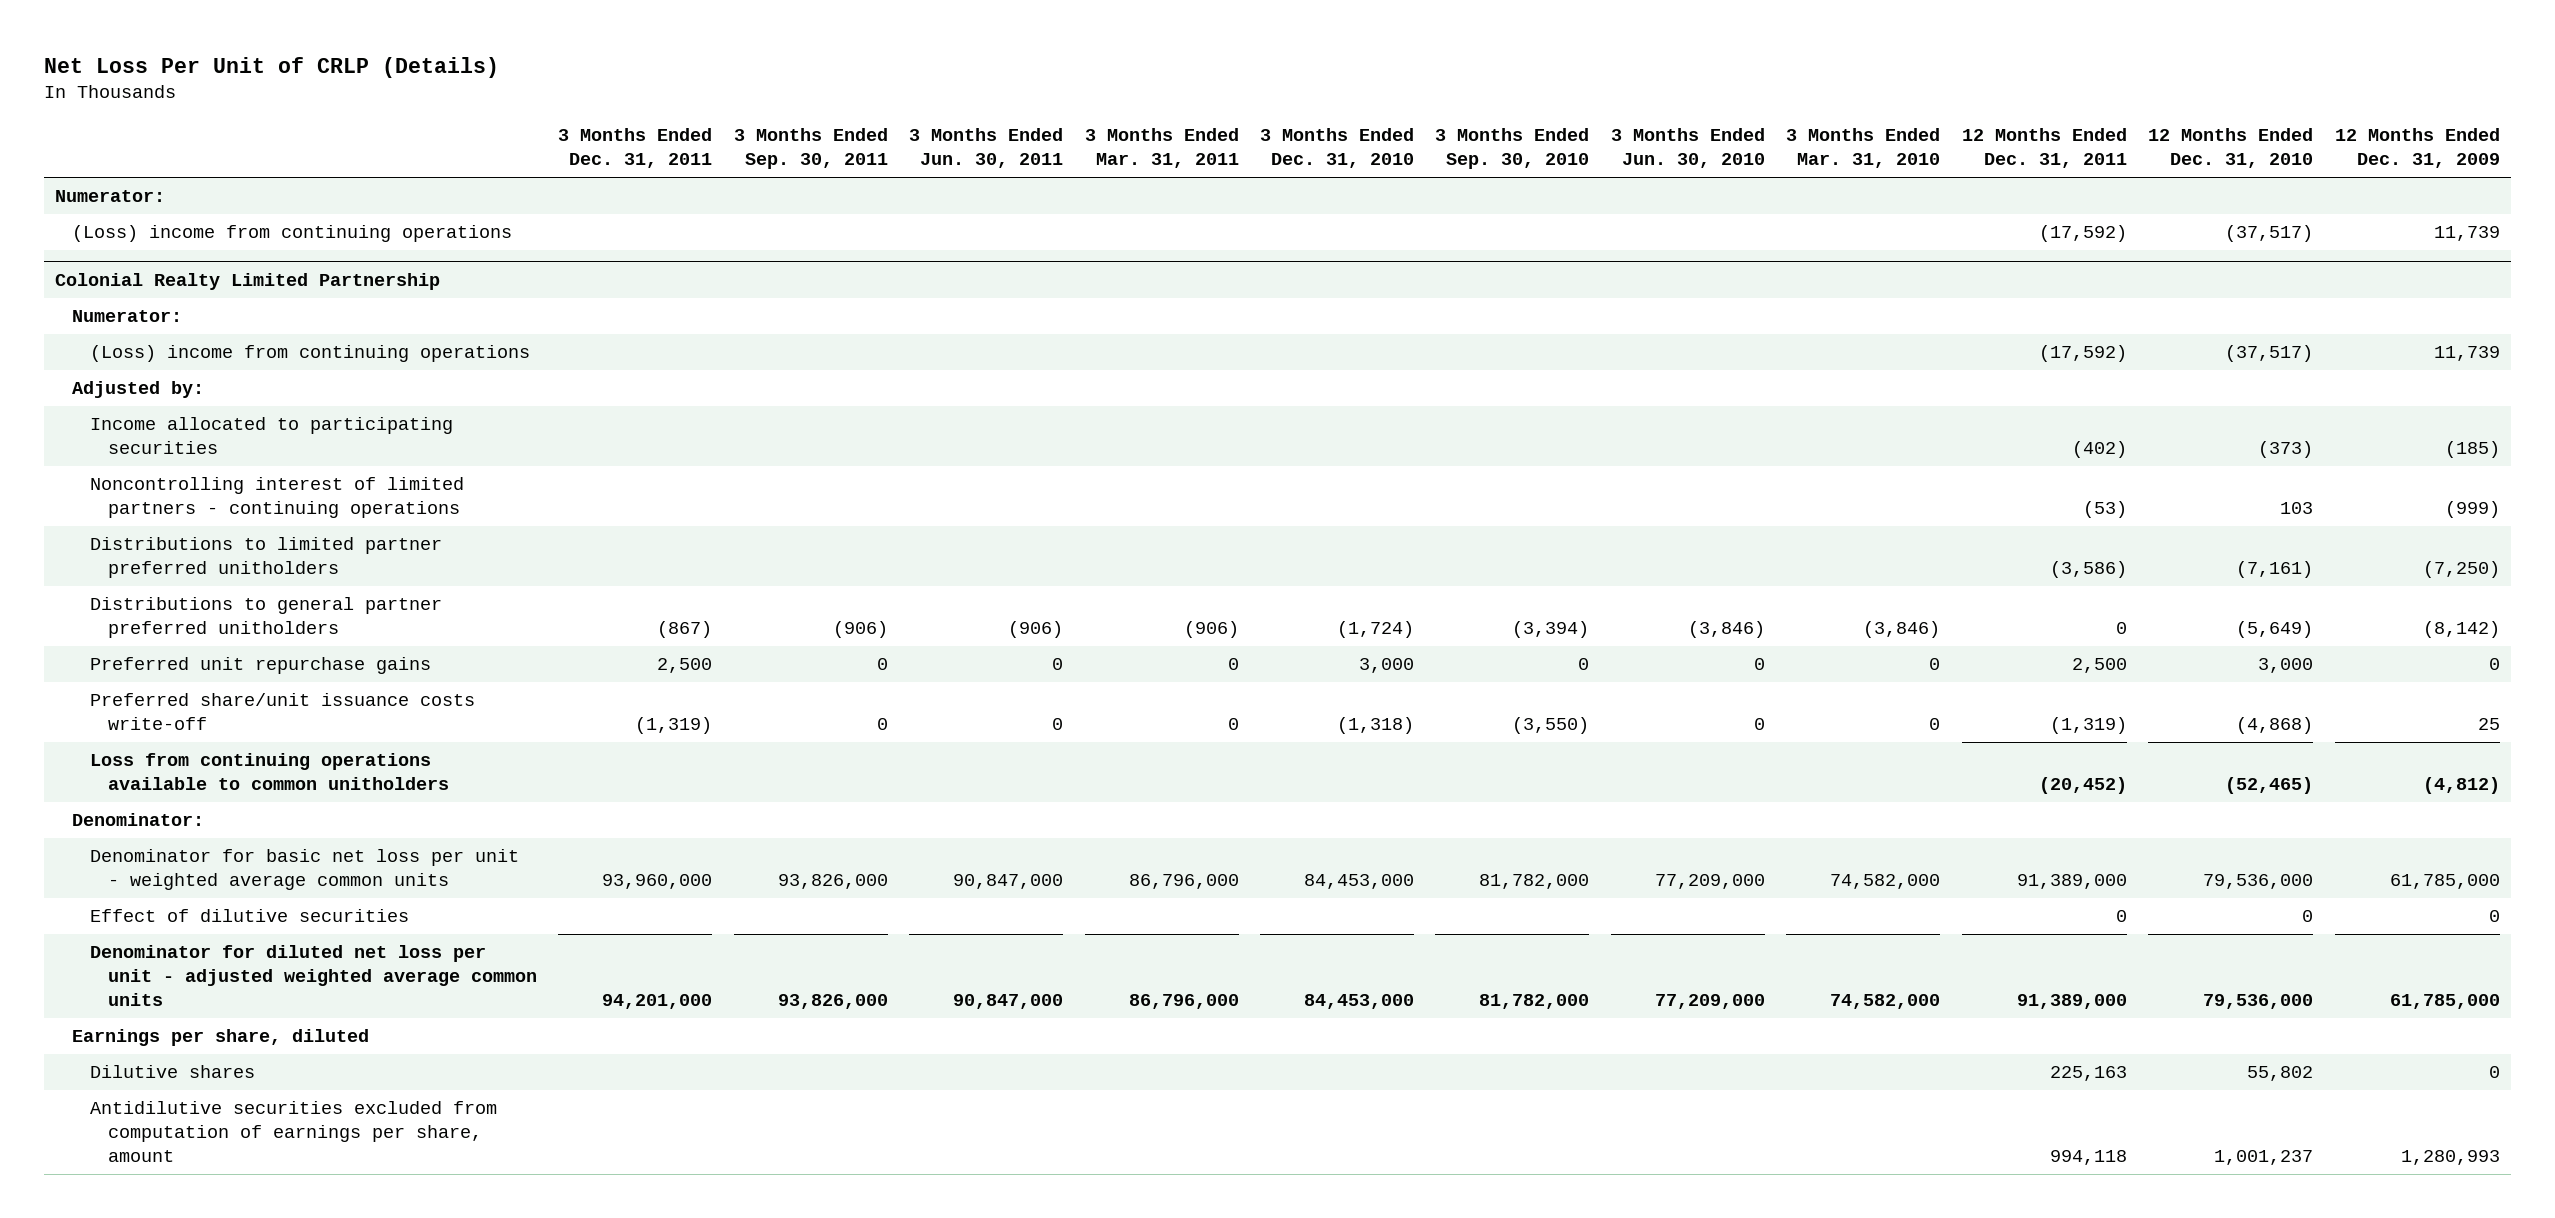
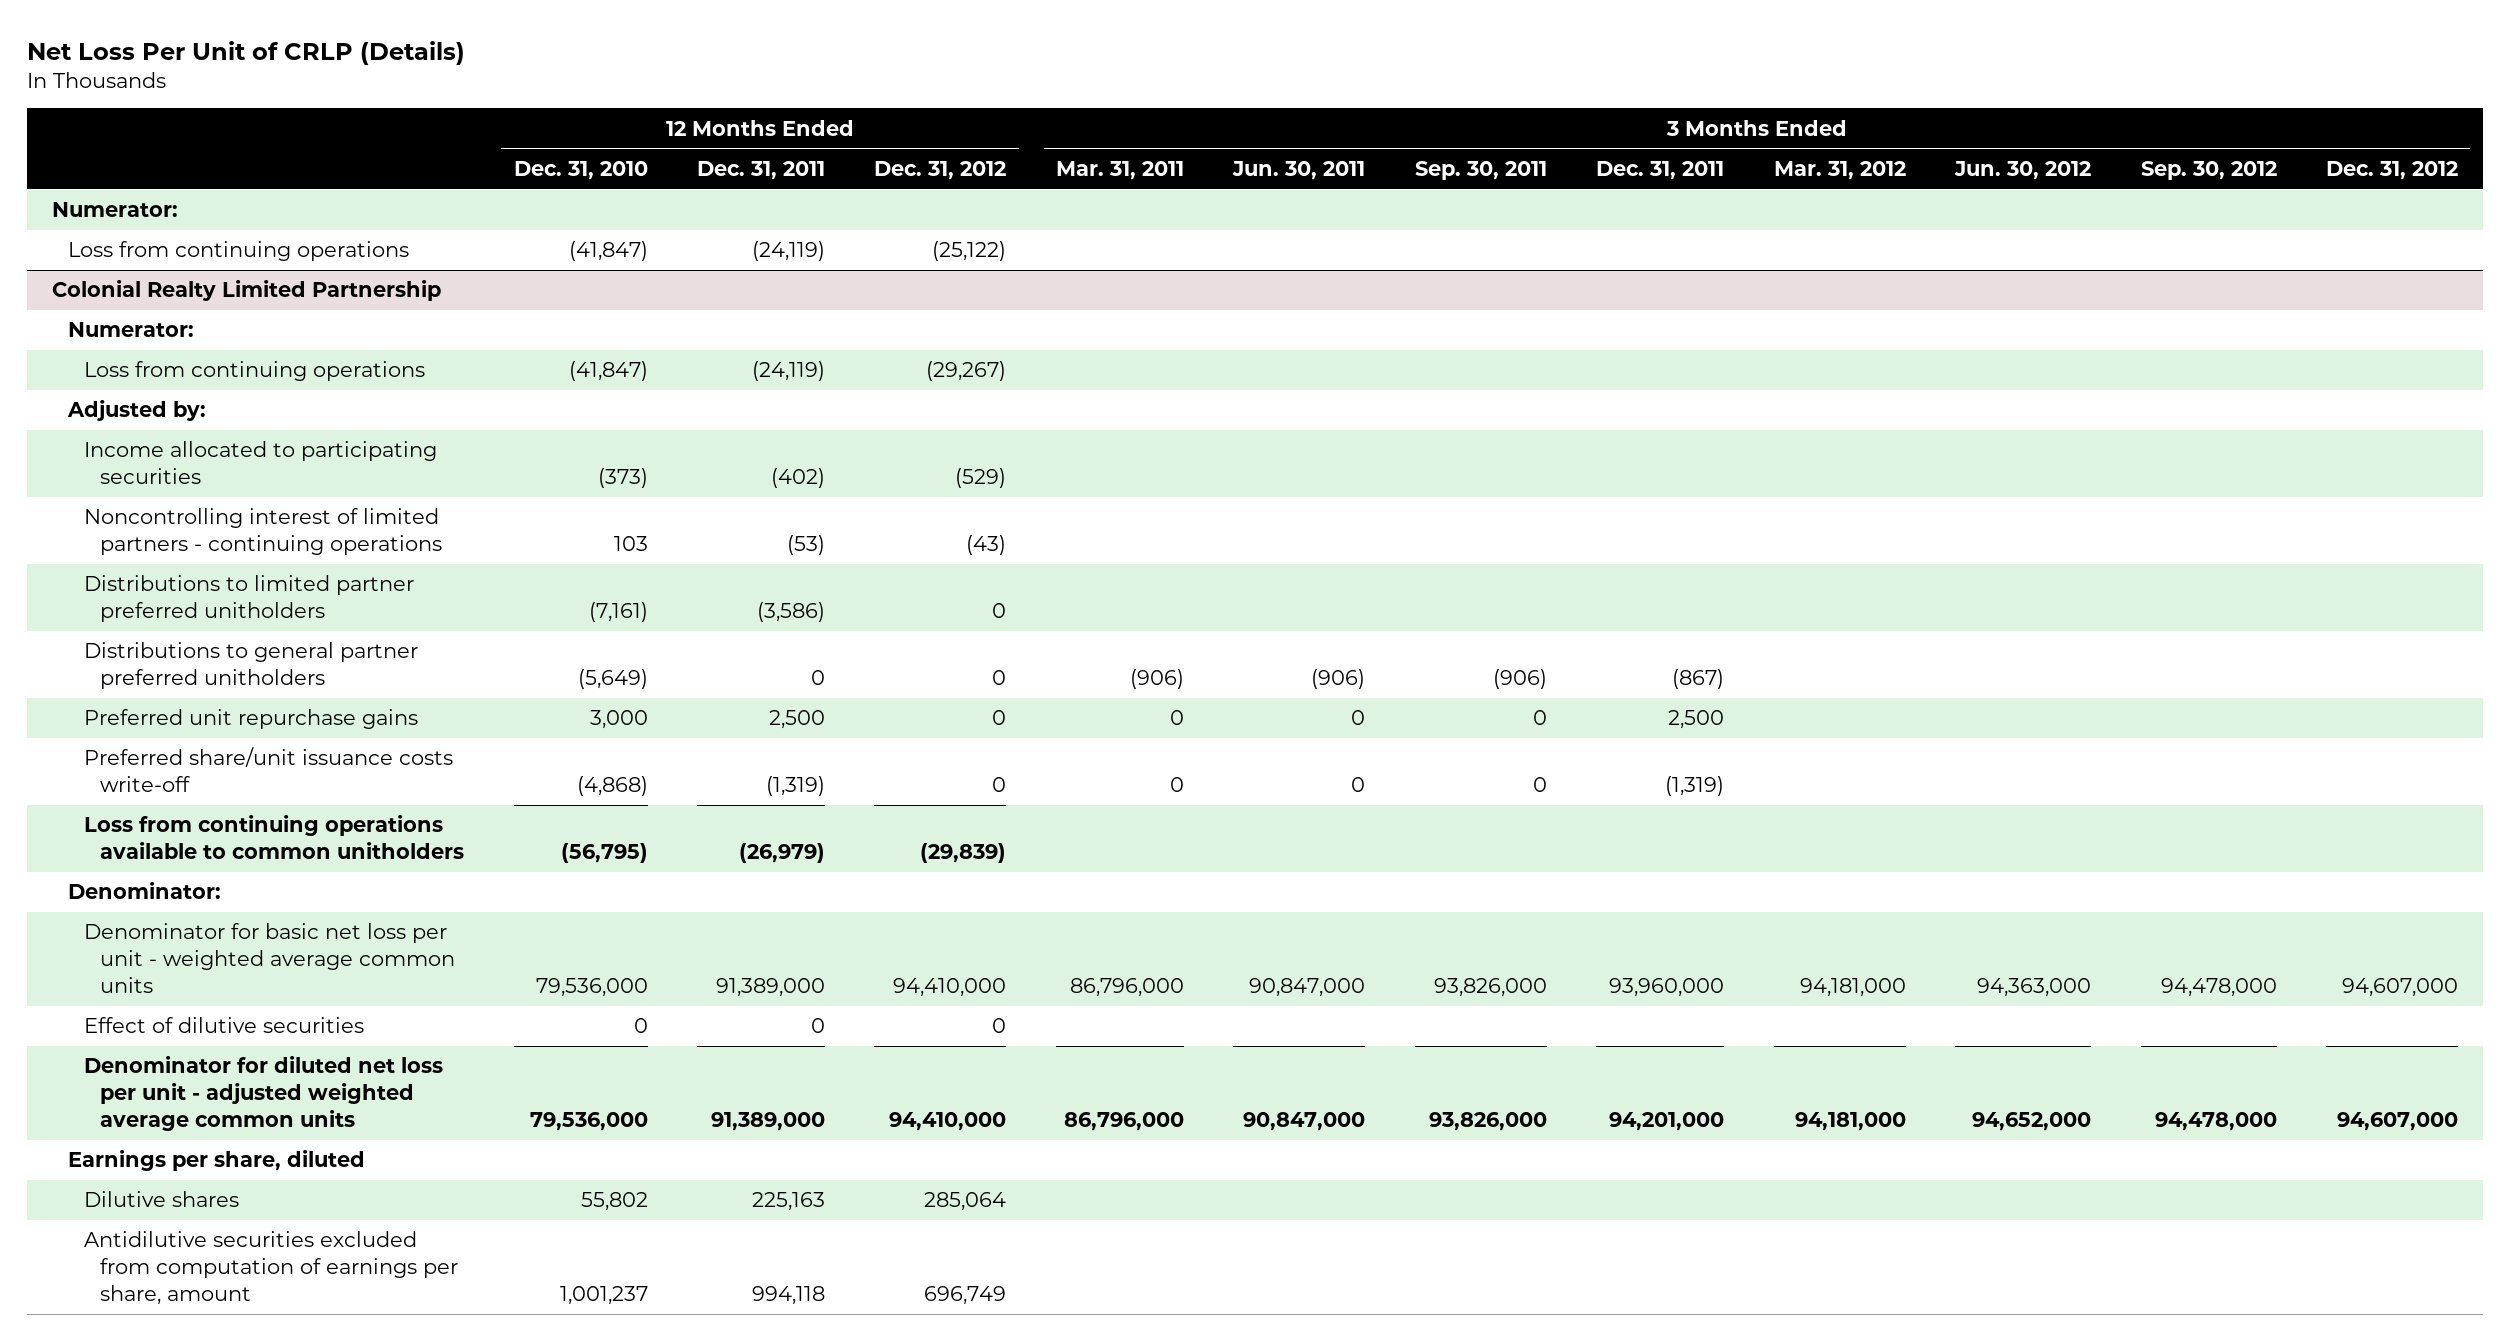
[1260,128,1415,168] 3 Months Ended Dec. 31, 2010 -> none
[1435,128,1590,169] 3 Months Ended Sep. 30, 2010 -> none
[1610,128,1765,168] 3 Months Ended Jun. 30, 2010 -> none
[1786,128,1941,168] 3 Months Ended Mar. 31, 2010 -> none
[2334,128,2500,168] 12 Months Ended Dec. 31, 2009 -> none
none -> [874,161,1007,181] Dec. 31, 2012
none -> [1773,161,1906,181] Mar. 31, 2012
none -> [1954,161,2092,181] Jun. 30, 2012
none -> [2140,161,2277,181] Sep. 30, 2012
none -> [2326,161,2459,181] Dec. 31, 2012
[72,225,513,243] (Loss) income from continuing operations -> [68,241,410,262] Loss from continuing operations
[2038,225,2127,243] (17,592) -> [752,241,826,262] (24,119)
[2225,225,2314,243] (37,517) -> [568,241,648,262] (41,847)
[90,345,531,363] (Loss) income from continuing operations -> [84,361,426,382] Loss from continuing operations
[2038,345,2127,363] (17,592) -> [752,361,826,382] (24,119)
[2225,345,2314,363] (37,517) -> [568,361,648,382] (41,847)
[2038,776,2127,794] (20,452) -> [739,843,826,864] (26,979)
[2225,776,2314,794] (52,465) -> [560,843,648,864] (56,795)

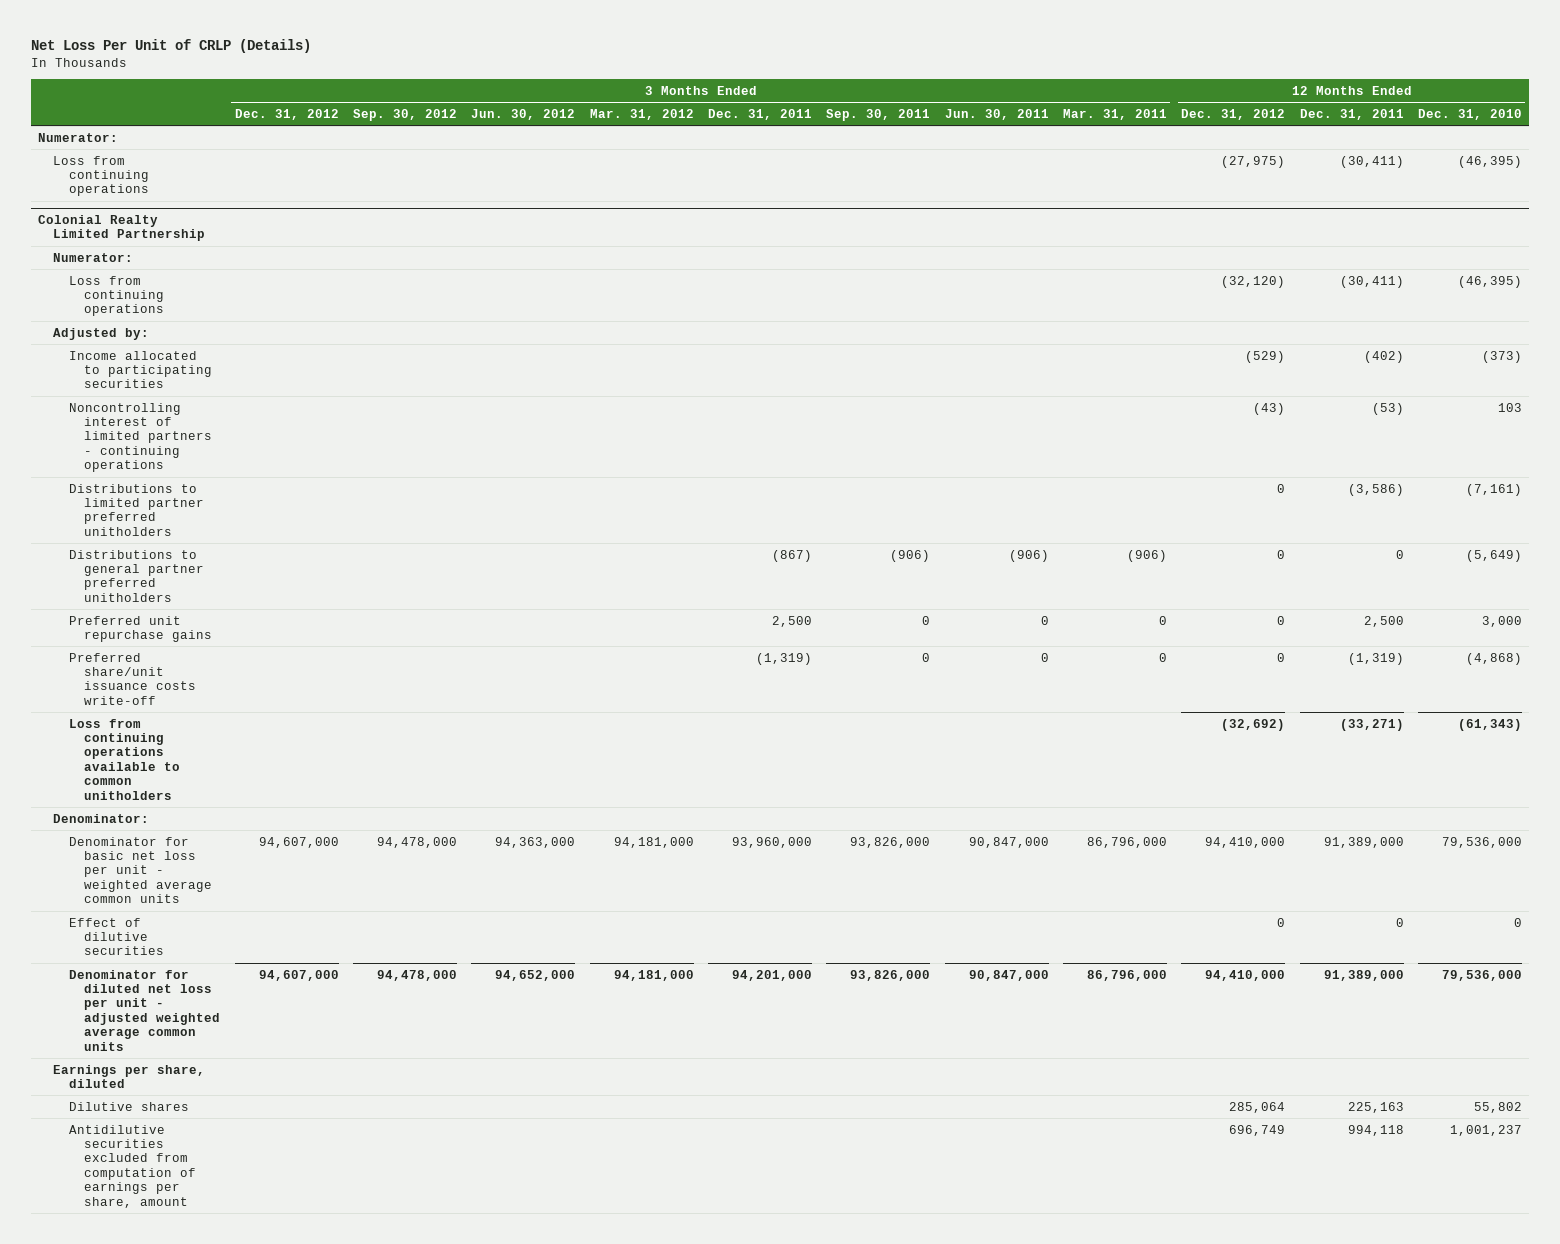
[568,241,648,262] (41,847) -> [1457,155,1522,168] (46,395)
[752,241,826,262] (24,119) -> [1339,155,1404,168] (30,411)
[932,241,1007,262] (25,122) -> [1221,155,1286,168] (27,975)
[568,361,648,382] (41,847) -> [1457,275,1522,288] (46,395)
[752,361,826,382] (24,119) -> [1339,275,1404,288] (30,411)
[926,361,1007,382] (29,267) -> [1221,275,1286,288] (32,120)
[560,843,648,864] (56,795) -> [1457,718,1522,731] (61,343)
[739,843,826,864] (26,979) -> [1339,718,1404,731] (33,271)
[920,843,1007,864] (29,839) -> [1221,718,1286,731] (32,692)

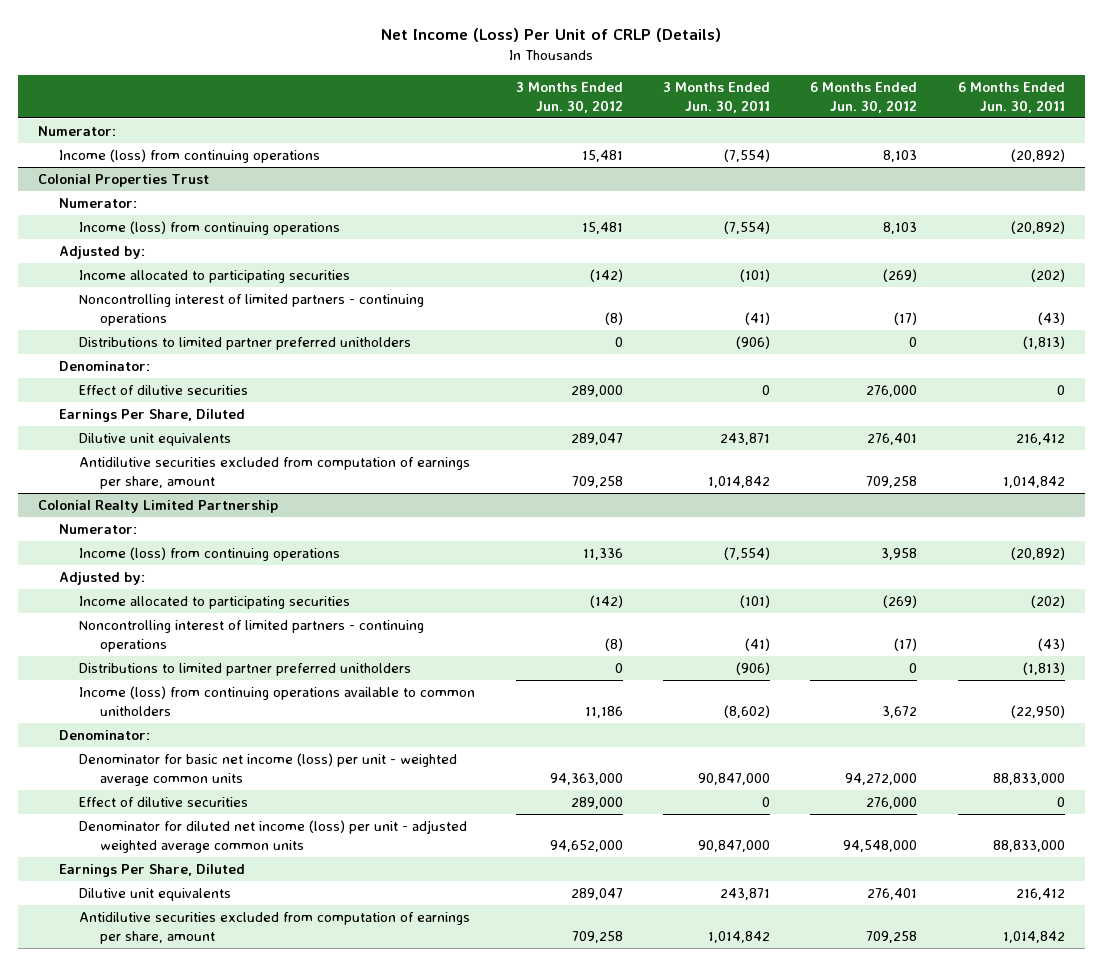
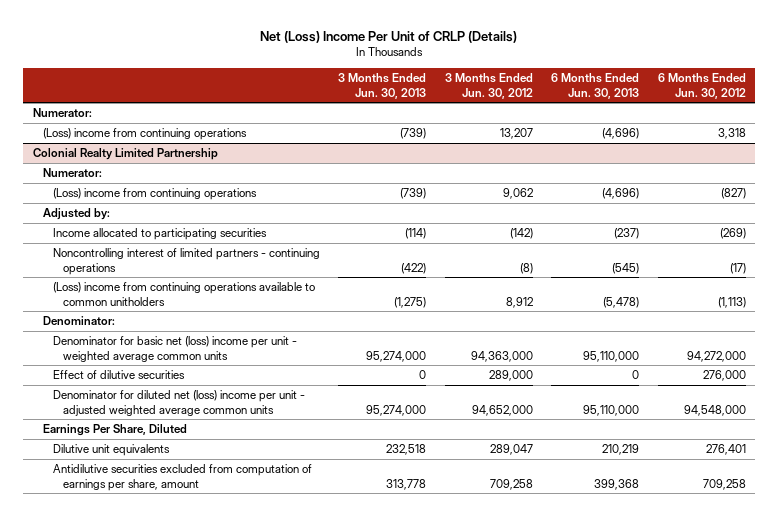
[381,28,722,43] Net Income (Loss) Per Unit of CRLP (Details) -> [260,31,518,44] Net (Loss) Income Per Unit of CRLP (Details)
[663,81,771,113] 3 Months Ended Jun. 30, 2011 -> none
[957,81,1065,113] 6 Months Ended Jun. 30, 2011 -> none
none -> [338,72,427,99] 3 Months Ended Jun. 30, 2013
none -> [551,72,640,99] 6 Months Ended Jun. 30, 2013
[37,174,209,188] Colonial Properties Trust -> none
[58,198,137,209] Numerator: -> none
[79,221,341,236] Income (loss) from continuing operations -> none
[58,246,145,260] Adjusted by: -> none
[79,270,351,284] Income allocated to participating securities -> none
[79,294,425,327] Noncontrolling interest of limited partners - continuing operations -> none
[79,337,412,351] Distributions to limited partner preferred unitholders -> none
[58,361,150,372] Denominator: -> none
[79,385,249,396] Effect of dilutive securities -> none
[58,409,245,423] Earnings Per Share, Diluted -> none
[79,433,232,447] Dilutive unit equivalents -> none
[79,457,471,490] Antidilutive securities excluded from computation of earnings per share, amount -> none
[58,149,320,164] Income (loss) from continuing operations -> [42,127,247,140] (Loss) income from continuing operations
[581,150,623,163] 15,481 -> [499,127,533,139] 13,207
[883,150,918,163] 8,103 -> [717,127,746,139] 3,318
[79,547,341,562] Income (loss) from continuing operations -> [52,187,257,200] (Loss) income from continuing operations
[582,548,623,561] 11,336 -> [502,187,533,199] 9,062
[881,548,918,561] 3,958 -> [720,187,746,199] (827)
[79,663,412,677] Distributions to limited partner preferred unitholders -> none
[79,686,476,717] Income (loss) from continuing operations available to common unitholders -> [52,281,315,306] (Loss) income from continuing operations available to common unitholders
[584,706,623,719] 11,186 -> [505,296,533,308] 8,912
[882,706,918,719] 3,672 -> [717,296,746,308] (1,113)
[79,753,458,787] Denominator for basic net income (loss) per unit - weighted average common units -> [52,335,297,362] Denominator for basic net (loss) income per unit - weighted average common units
[79,820,468,854] Denominator for diluted net income (loss) per unit - adjusted weighted average common units -> [52,389,305,416] Denominator for diluted net (loss) income per unit - adjusted weighted average common units

